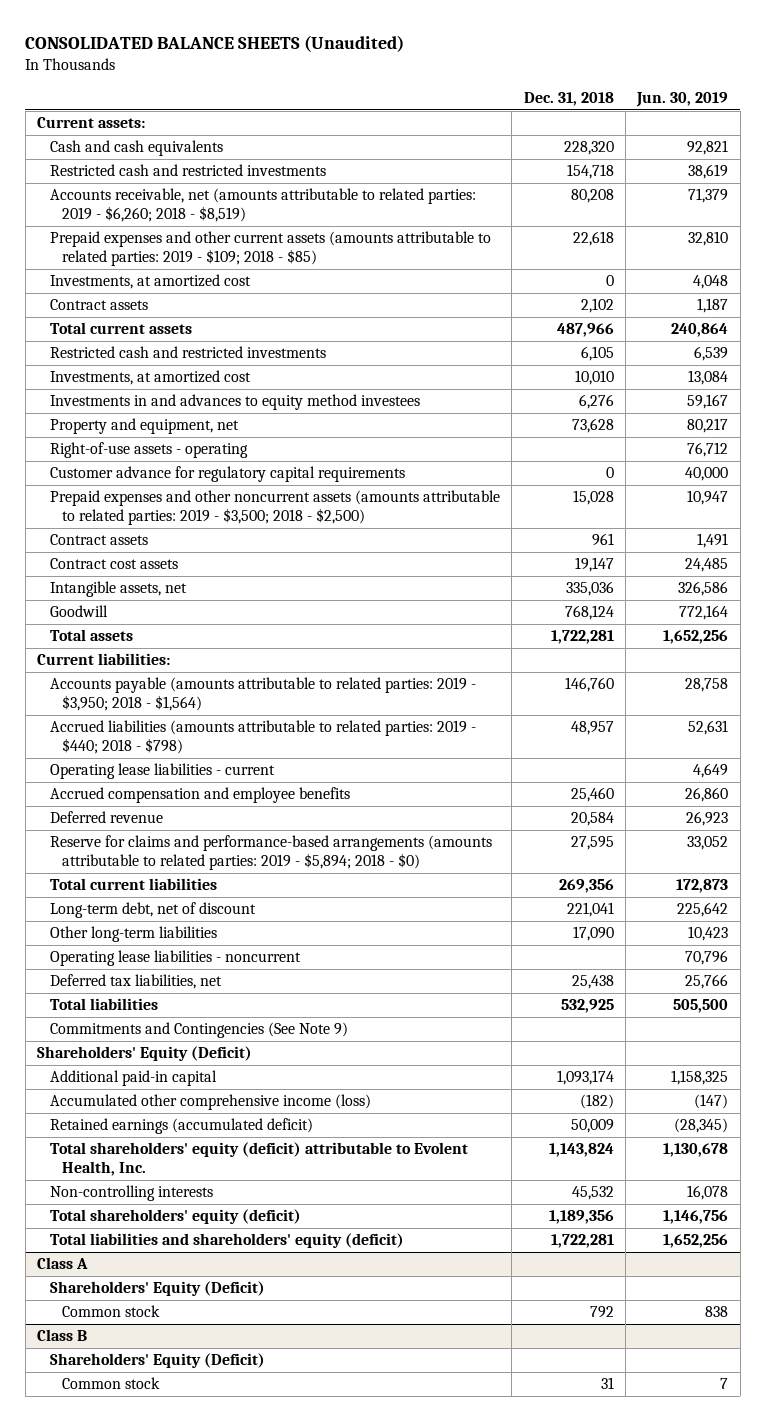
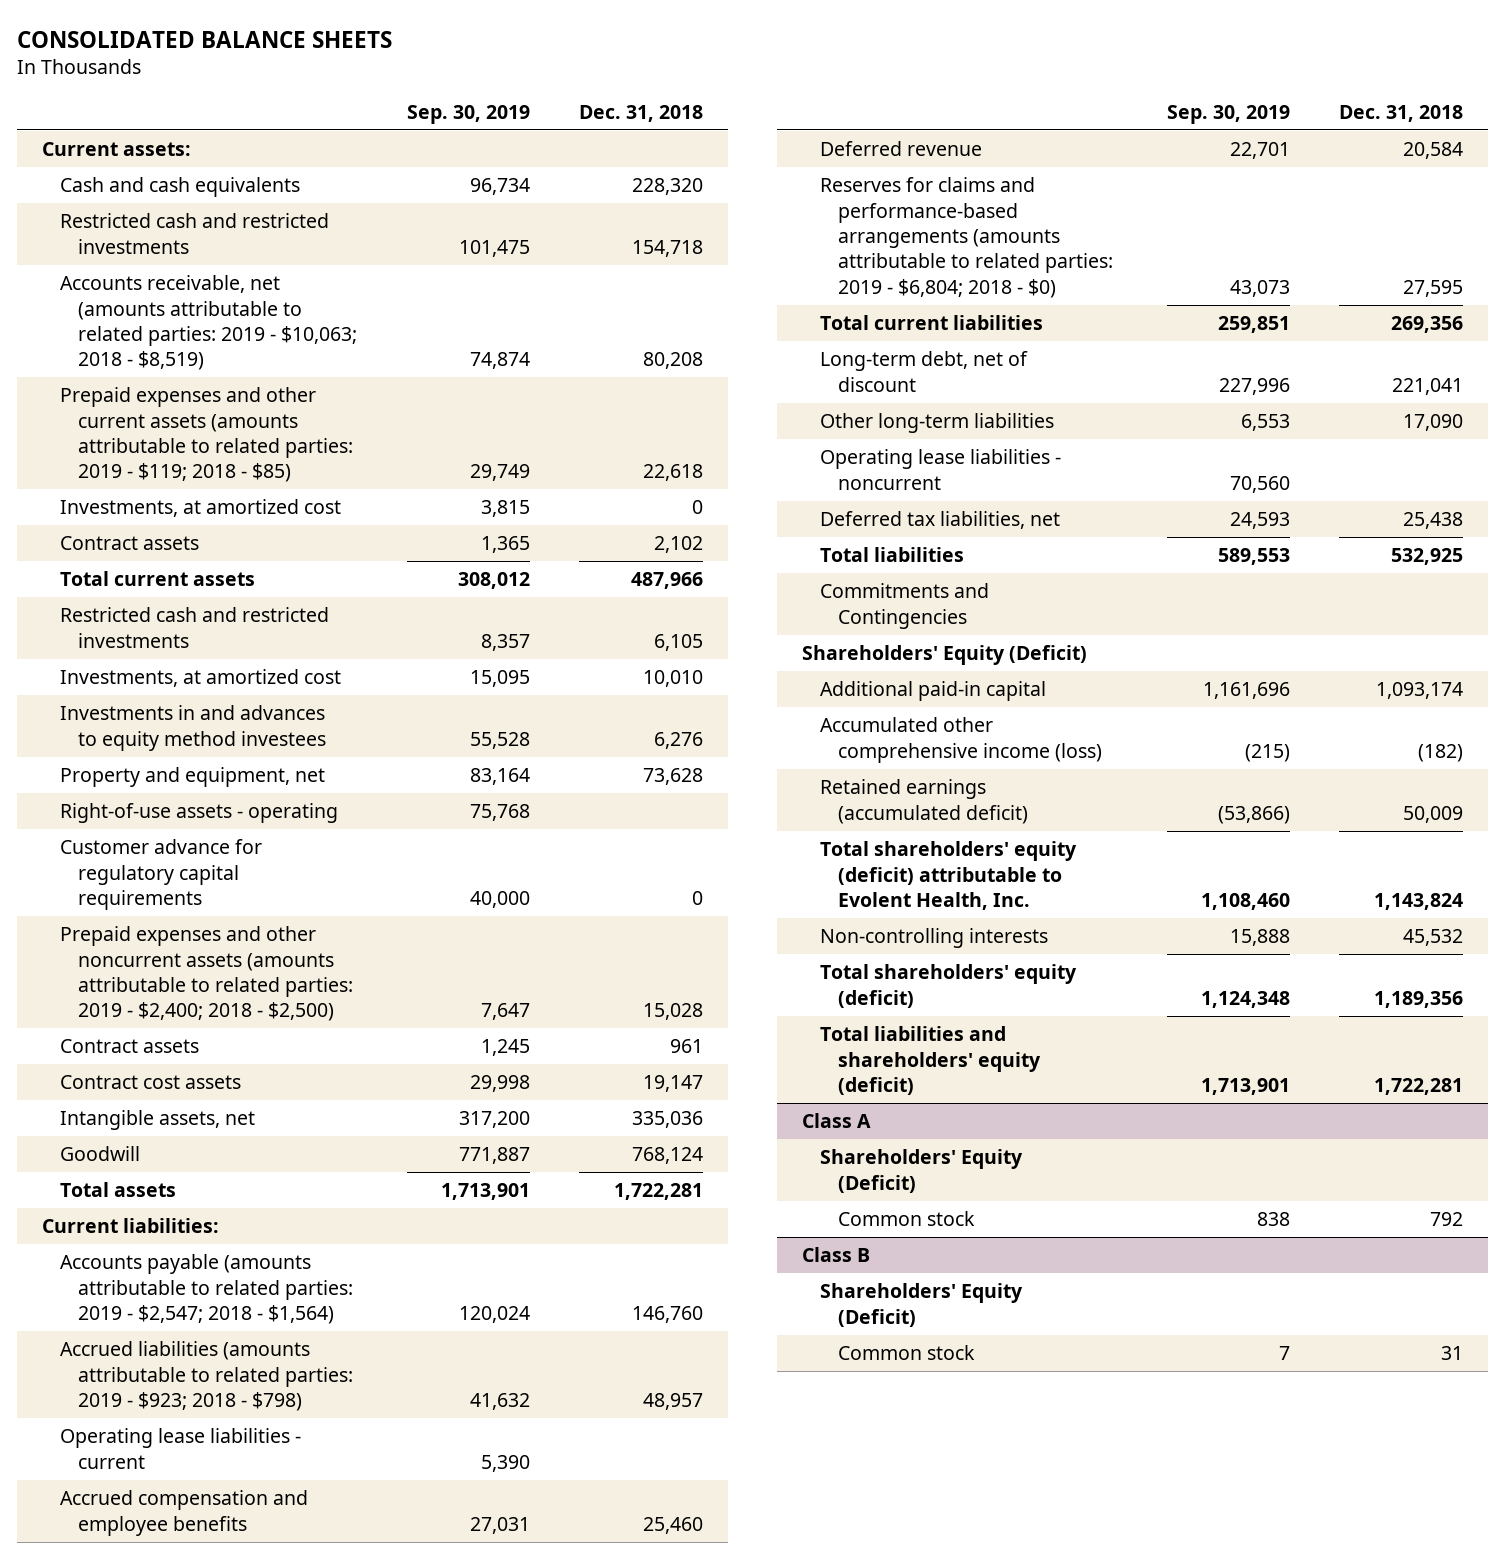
[25,35,405,53] CONSOLIDATED BALANCE SHEETS (Unaudited) -> [17,30,393,48] CONSOLIDATED BALANCE SHEETS
[636,91,729,107] Jun. 30, 2019 -> none
none -> [406,104,530,124] Sep. 30, 2019
[49,188,476,222] Accounts receivable, net (amounts attributable to related parties: 2019 - $6,260; 2018 - $8,519) -> [60,275,358,371] Accounts receivable, net (amounts attributable to related parties: 2019 - $10,063; 2018 - $8,519)
[49,231,491,266] Prepaid expenses and other current assets (amounts attributable to related parties: 2019 - $109; 2018 - $85) -> [60,387,354,483] Prepaid expenses and other current assets (amounts attributable to related parties: 2019 - $119; 2018 - $85)
[49,490,500,525] Prepaid expenses and other noncurrent assets (amounts attributable to related parties: 2019 - $3,500; 2018 - $2,500) -> [60,926,354,1022] Prepaid expenses and other noncurrent assets (amounts attributable to related parties: 2019 - $2,400; 2018 - $2,500)
[49,677,476,711] Accounts payable (amounts attributable to related parties: 2019 - $3,950; 2018 - $1,564) -> [60,1254,354,1324] Accounts payable (amounts attributable to related parties: 2019 - $2,547; 2018 - $1,564)
[49,720,476,754] Accrued liabilities (amounts attributable to related parties: 2019 - $440; 2018 - $798) -> [60,1341,354,1411] Accrued liabilities (amounts attributable to related parties: 2019 - $923; 2018 - $798)
[49,835,492,870] Reserve for claims and performance-based arrangements (amounts attributable to related parties: 2019 - $5,894; 2018 - $0) -> [820,177,1114,298] Reserves for claims and performance-based arrangements (amounts attributable to related parties: 2019 - $6,804; 2018 - $0)
[49,1022,348,1039] Commitments and Contingencies (See Note 9) -> [820,583,990,629] Commitments and Contingencies

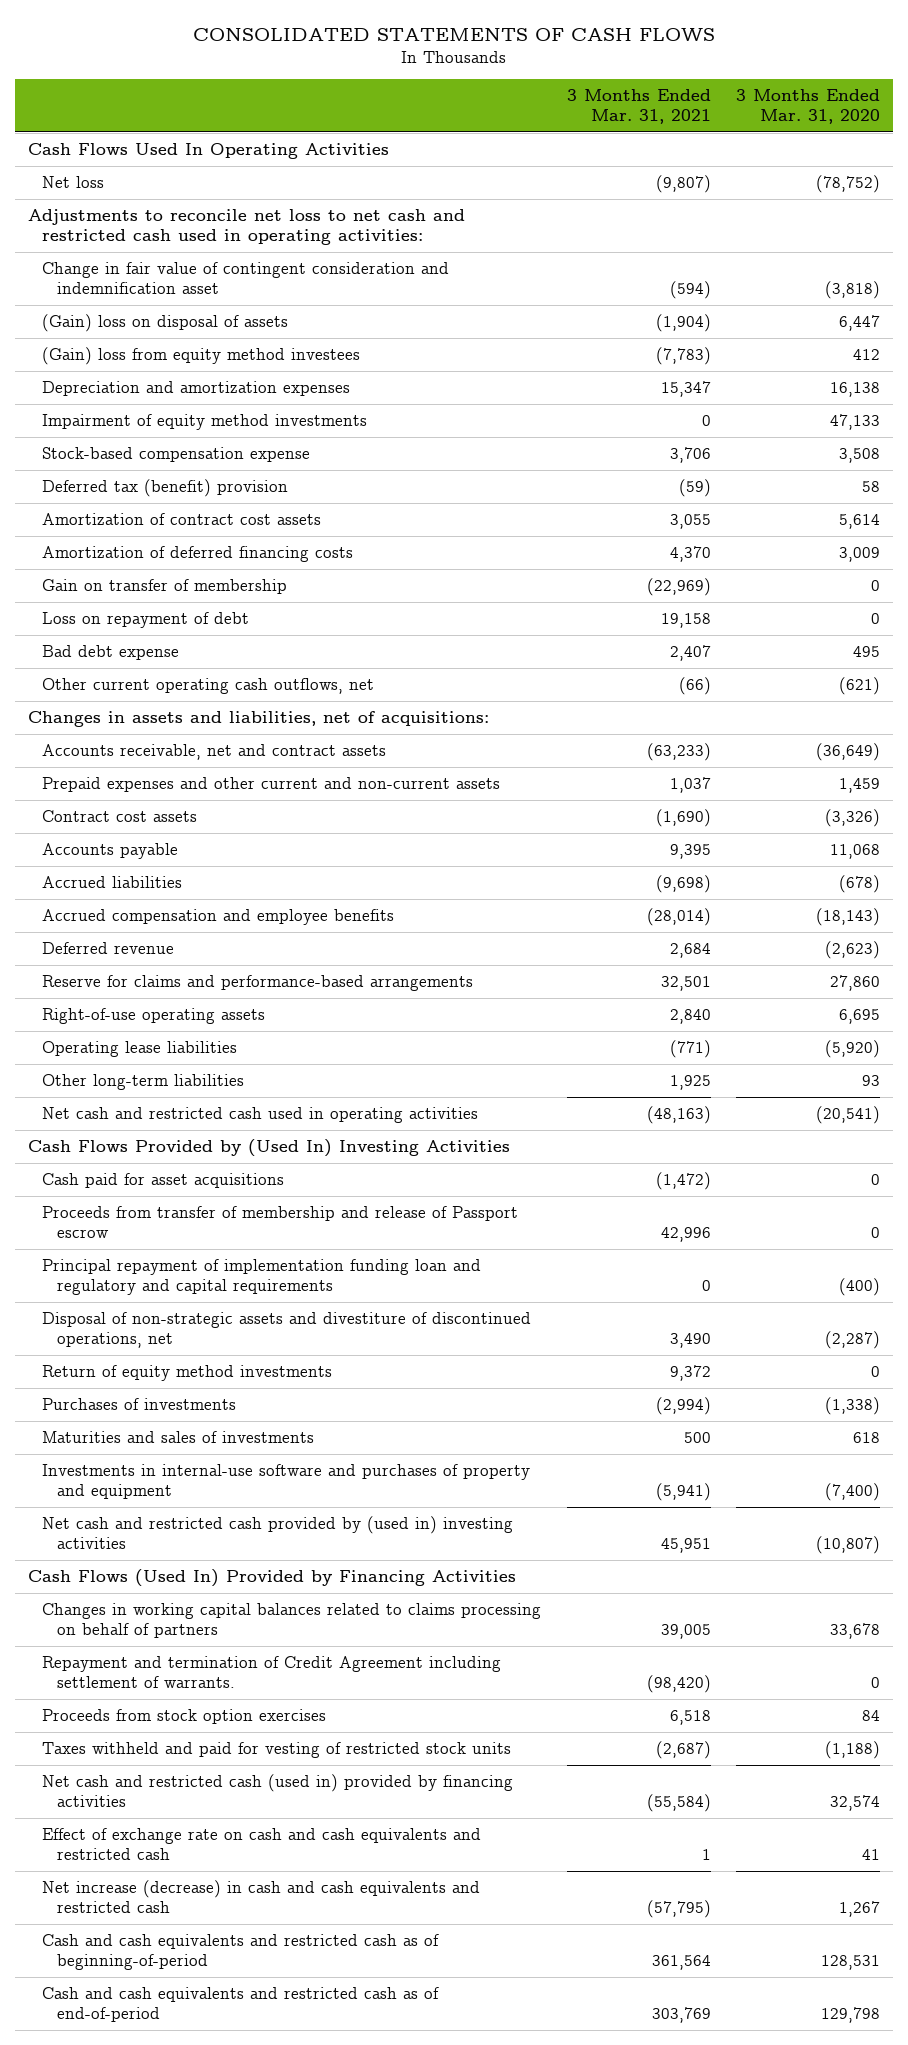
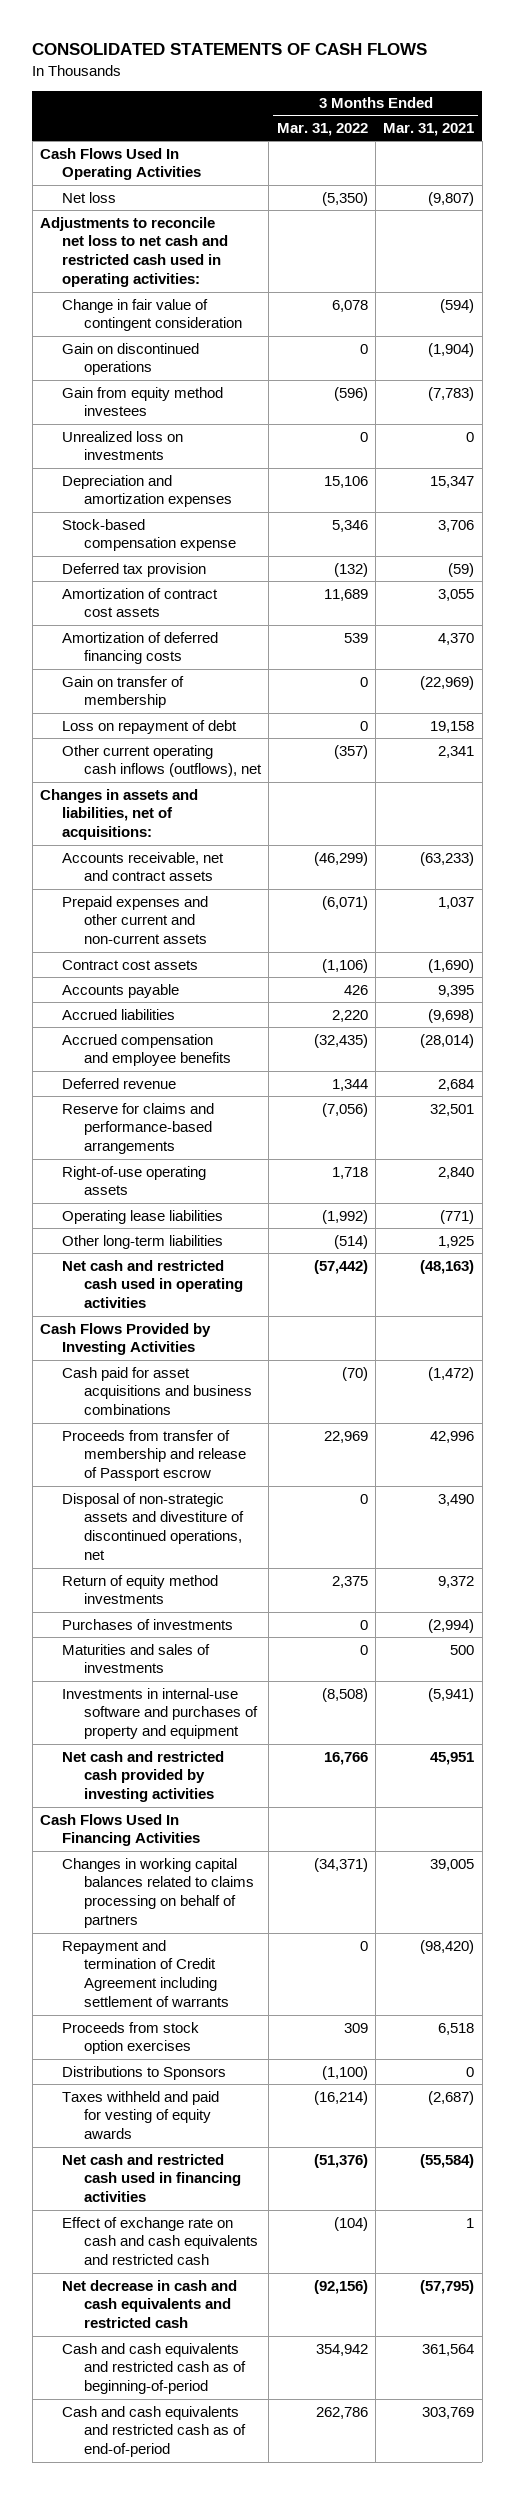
[736,89,881,125] 3 Months Ended Mar. 31, 2020 -> none
none -> [276,122,368,136] Mar. 31, 2022
[42,262,450,295] Change in fair value of contingent consideration and indemnification asset -> [62,298,243,332] Change in fair value of contingent consideration
[42,314,289,333] (Gain) loss on disposal of assets -> [62,342,200,376] Gain on discontinued operations
[42,347,361,366] (Gain) loss from equity method investees -> [62,386,224,417] Gain from equity method investees
none -> [62,430,184,461] Unrealized loss on investments
[42,414,368,431] Impairment of equity method investments -> none
[42,479,289,498] Deferred tax (benefit) provision -> [62,562,207,577] Deferred tax provision
[42,645,180,661] Bad debt expense -> none
[42,678,375,695] Other current operating cash outflows, net -> [62,744,263,778] Other current operating cash inflows (outflows), net
[678,677,711,696] (66) -> [438,745,475,758] 2,341
[27,1139,510,1158] Cash Flows Provided by (Used In) Investing Activities -> [40,1322,212,1356] Cash Flows Provided by Investing Activities
[42,1173,285,1189] Cash paid for asset acquisitions -> [62,1366,253,1416] Cash paid for asset acquisitions and business combinations
[42,1259,482,1296] Principal repayment of implementation funding loan and regulatory and capital requirements -> none
[42,1516,514,1550] Net cash and restricted cash provided by (used in) investing activities -> [62,1750,225,1803] Net cash and restricted cash provided by investing activities
[27,1569,516,1588] Cash Flows (Used In) Provided by Financing Activities -> [40,1813,201,1847] Cash Flows Used In Financing Activities
[42,1656,502,1689] Repayment and termination of Credit Agreement including settlement of warrants. -> [62,1939,230,2008] Repayment and termination of Credit Agreement including settlement of warrants
none -> [62,2065,227,2080] Distributions to Sponsors
[42,1742,512,1759] Taxes withheld and paid for vesting of restricted stock units -> [62,2090,220,2140] Taxes withheld and paid for vesting of equity awards
[42,1774,514,1808] Net cash and restricted cash (used in) provided by financing activities -> [62,2153,242,2203] Net cash and restricted cash used in financing activities
[42,1880,481,1914] Net increase (decrease) in cash and cash equivalents and restricted cash -> [62,2279,238,2329] Net decrease in cash and cash equivalents and restricted cash

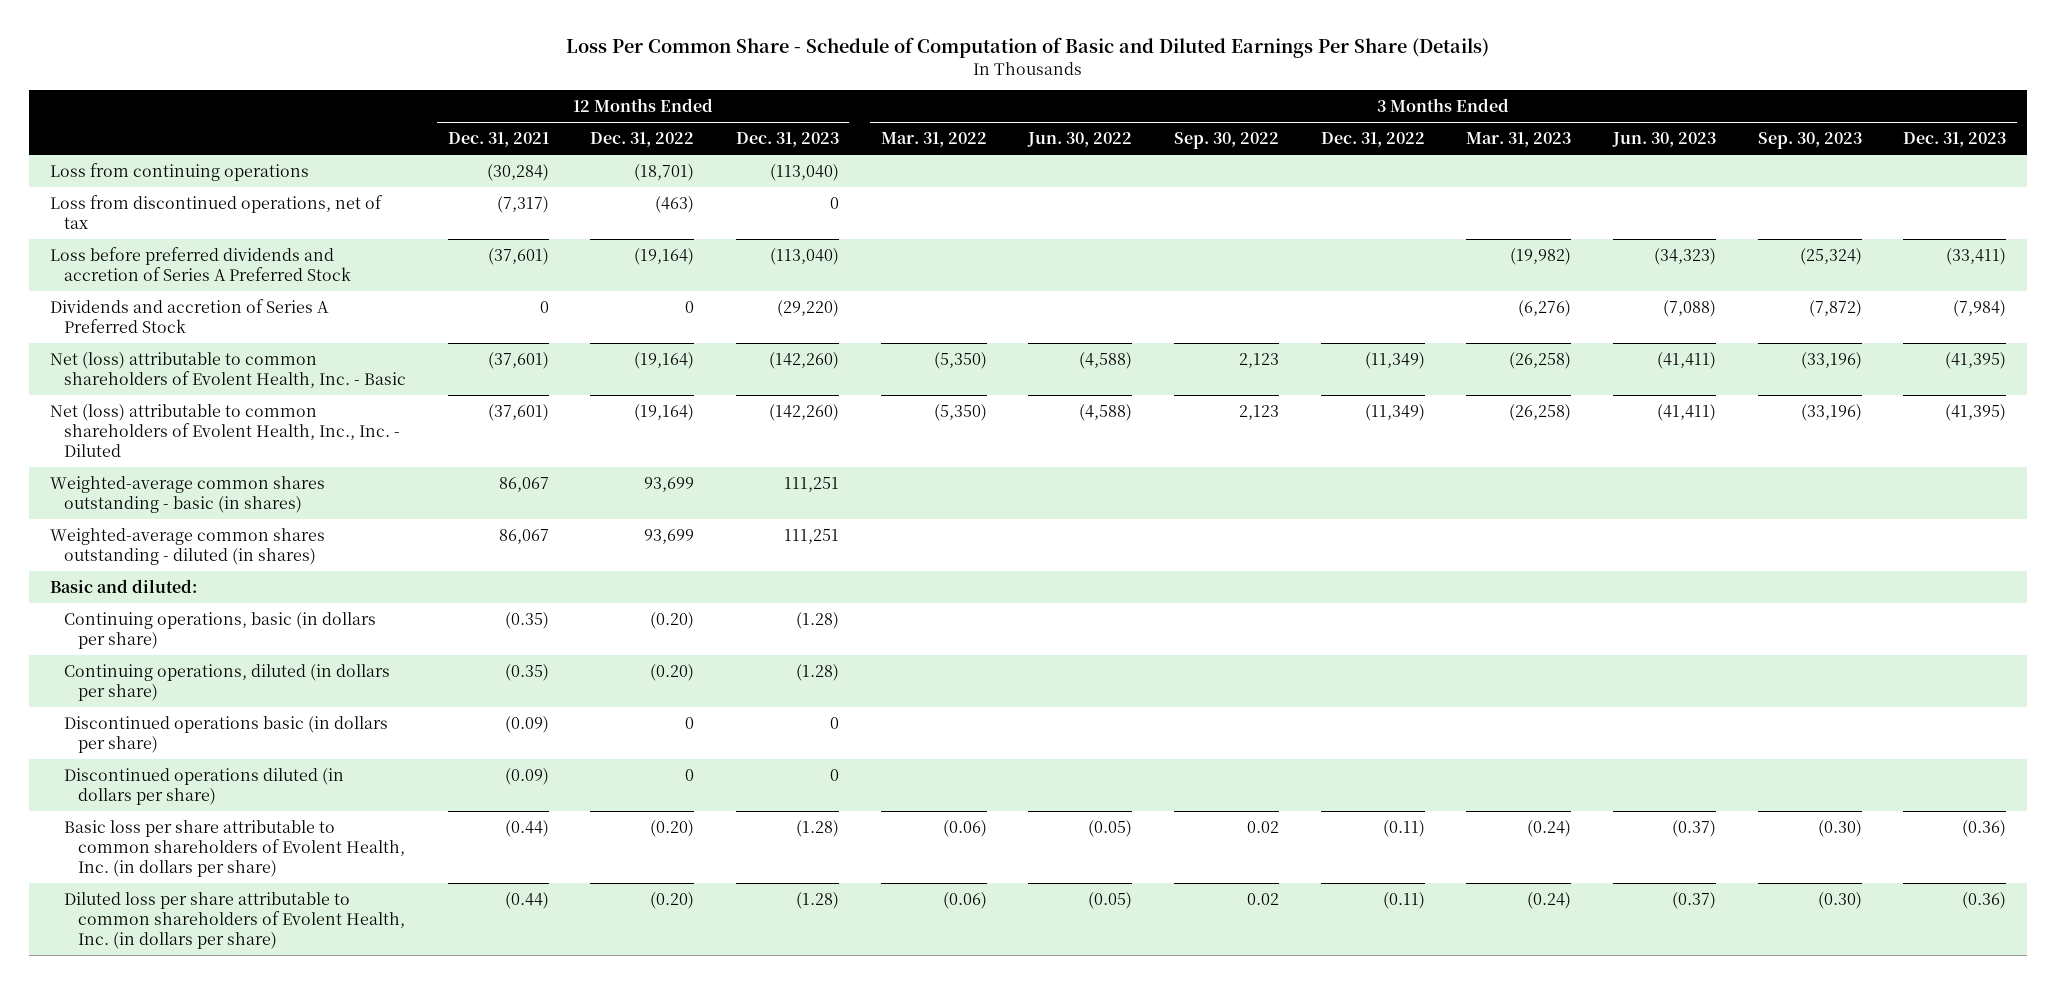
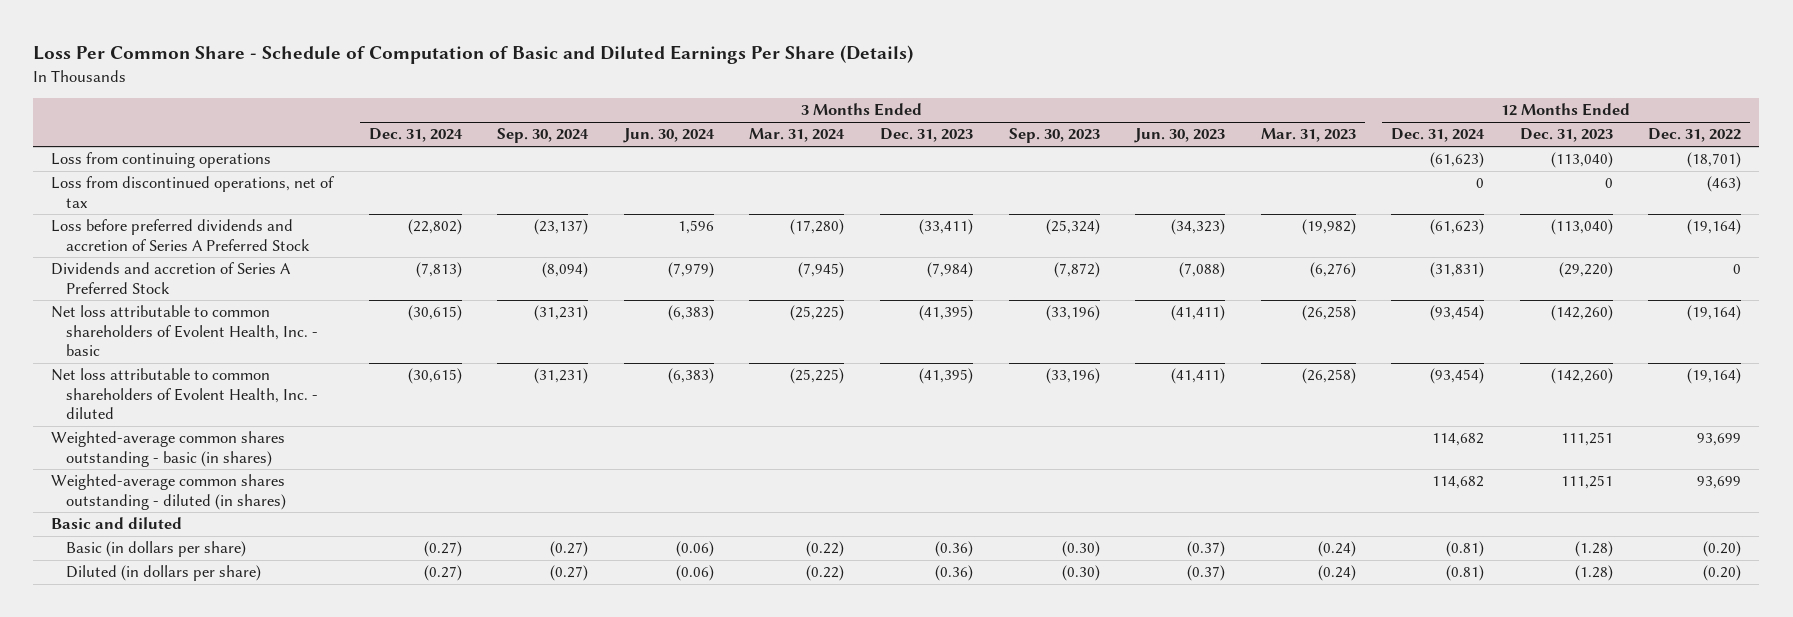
[447,131,549,147] Dec. 31, 2021 -> none
[880,131,987,147] Mar. 31, 2022 -> none
[1027,131,1133,147] Jun. 30, 2022 -> none
[1173,131,1279,149] Sep. 30, 2022 -> none
[1320,131,1425,147] Dec. 31, 2022 -> none
none -> [368,128,463,143] Dec. 31, 2024
none -> [497,128,590,144] Sep. 30, 2024
none -> [622,128,715,144] Jun. 30, 2024
none -> [749,128,846,143] Mar. 31, 2024
none -> [1391,128,1486,143] Dec. 31, 2024
[49,351,406,388] Net (loss) attributable to common shareholders of Evolent Health, Inc. - Basic -> [51,305,319,357] Net loss attributable to common shareholders of Evolent Health, Inc. - basic
[49,403,400,457] Net (loss) attributable to common shareholders of Evolent Health, Inc., Inc. - Diluted -> [51,368,319,420] Net loss attributable to common shareholders of Evolent Health, Inc. - diluted
[63,611,376,649] Continuing operations, basic (in dollars per share) -> none
[63,663,390,701] Continuing operations, diluted (in dollars per share) -> none
[63,715,388,753] Discontinued operations basic (in dollars per share) -> none
[63,767,344,805] Discontinued operations diluted (in dollars per share) -> none
[49,578,197,593] Basic and diluted: -> [51,517,183,530] Basic and diluted
[63,819,405,877] Basic loss per share attributable to common shareholders of Evolent Health, Inc. (in dollars per share) -> [66,541,247,558] Basic (in dollars per share)
[63,891,405,949] Diluted loss per share attributable to common shareholders of Evolent Health, Inc. (in dollars per share) -> [66,565,262,582] Diluted (in dollars per share)

